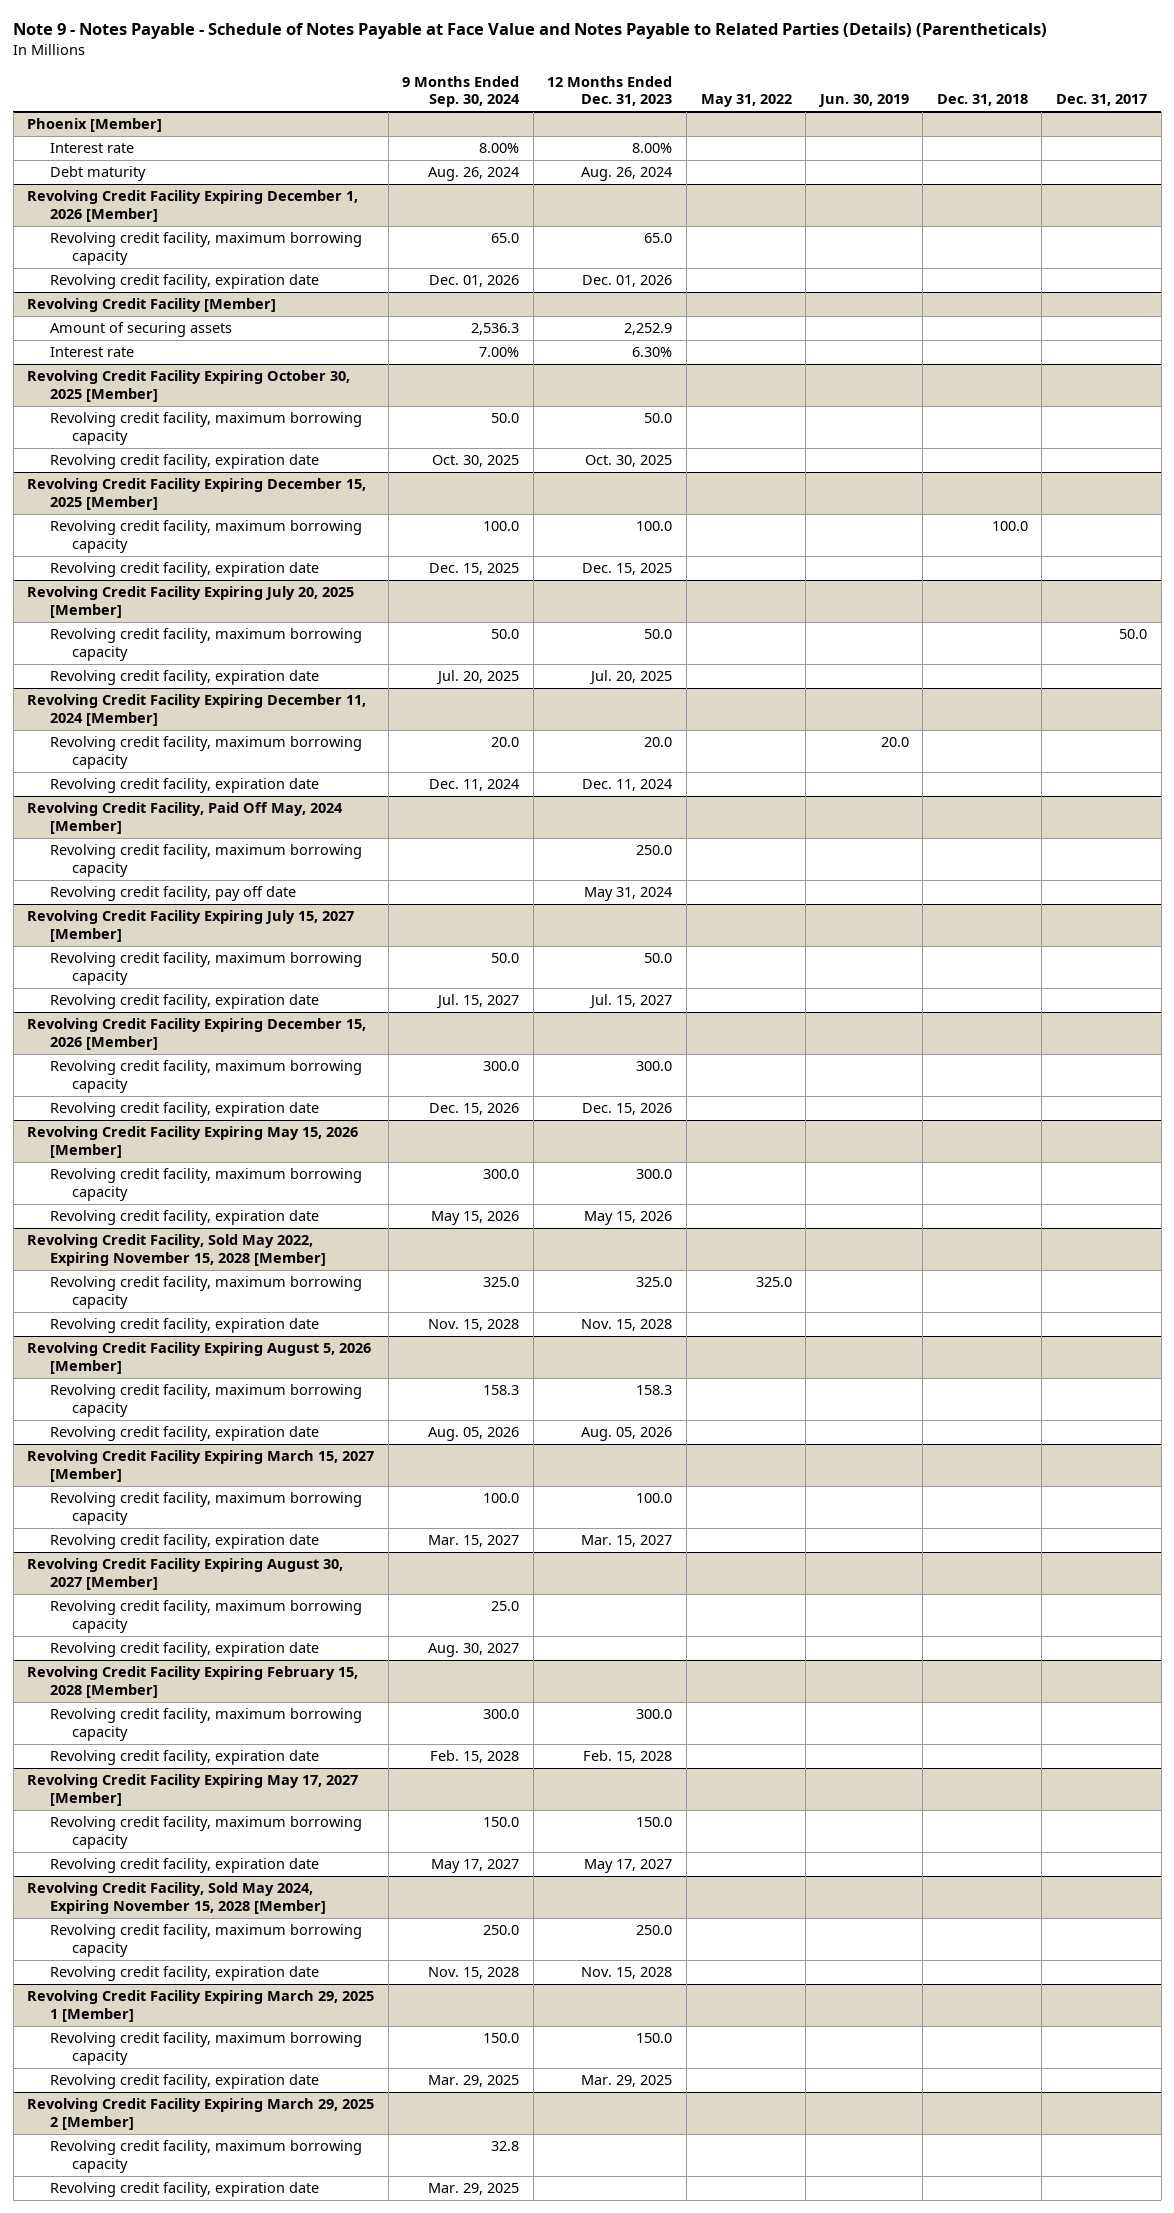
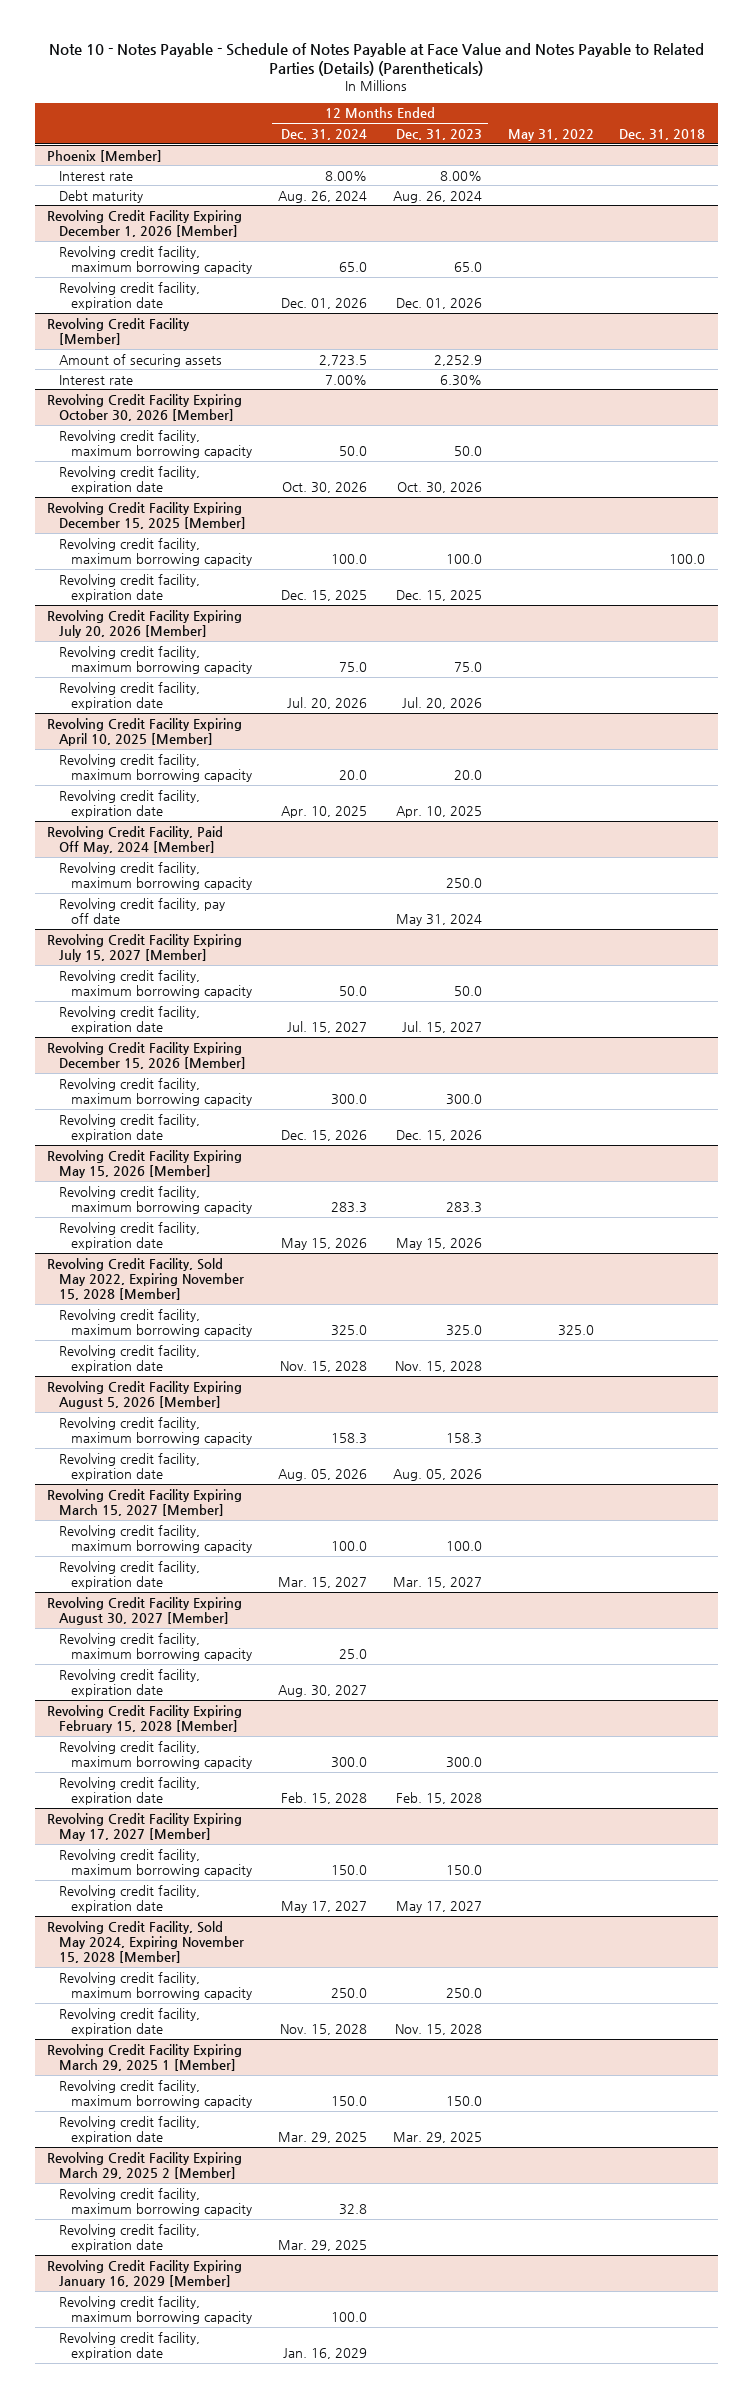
[13,23,1048,40] Note 9 - Notes Payable - Schedule of Notes Payable at Face Value and Notes Payable to Related Parties (Details) (Parentheticals) -> [49,42,705,77] Note 10 - Notes Payable - Schedule of Notes Payable at Face Value and Notes Payable to Related Parties (Details) (Parentheticals)
[402,75,521,108] 9 Months Ended Sep. 30, 2024 -> none
[817,94,909,108] Jun. 30, 2019 -> none
[1056,94,1148,107] Dec. 31, 2017 -> none
none -> [281,128,368,140] Dec. 31, 2024
[27,370,351,402] Revolving Credit Facility Expiring October 30, 2025 [Member] -> [47,393,243,421] Revolving Credit Facility Expiring October 30, 2026 [Member]
[585,455,673,468] Oct. 30, 2025 -> [396,481,482,493] Oct. 30, 2026
[27,694,367,726] Revolving Credit Facility Expiring December 11, 2024 [Member] -> none
[27,586,355,618] Revolving Credit Facility Expiring July 20, 2025 [Member] -> [47,609,243,638] Revolving Credit Facility Expiring July 20, 2026 [Member]
[644,629,673,640] 50.0 -> [453,661,482,672] 75.0
[589,670,673,686] Jul. 20, 2025 -> [401,696,482,709] Jul. 20, 2026
none -> [47,717,243,746] Revolving Credit Facility Expiring April 10, 2025 [Member]
[582,779,673,792] Dec. 11, 2024 -> [395,805,482,818] Apr. 10, 2025
[636,1169,673,1180] 300.0 -> [445,1201,482,1213] 283.3
none -> [47,2259,243,2288] Revolving Credit Facility Expiring January 16, 2029 [Member]
none -> [59,2295,253,2324] Revolving credit facility, maximum borrowing capacity
none -> [59,2331,201,2360] Revolving credit facility, expiration date

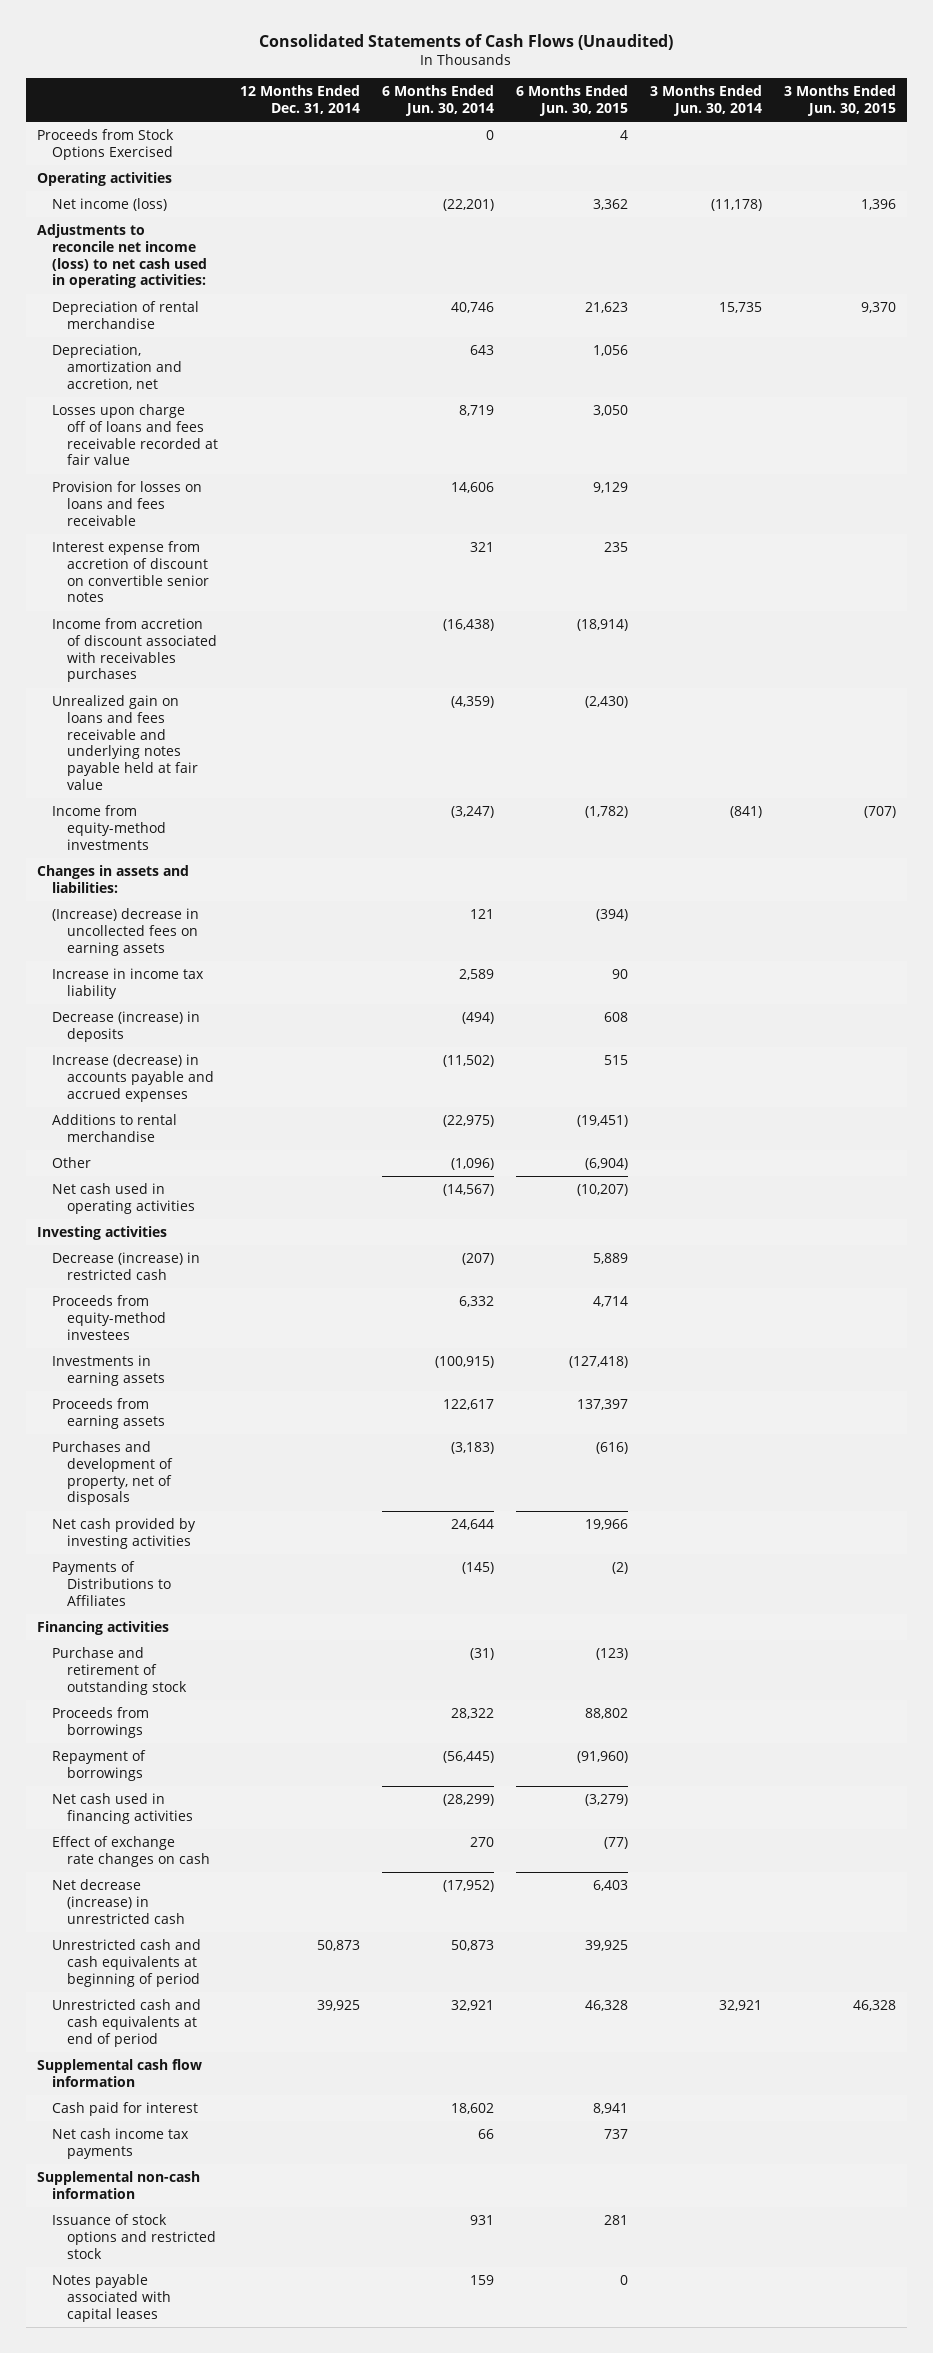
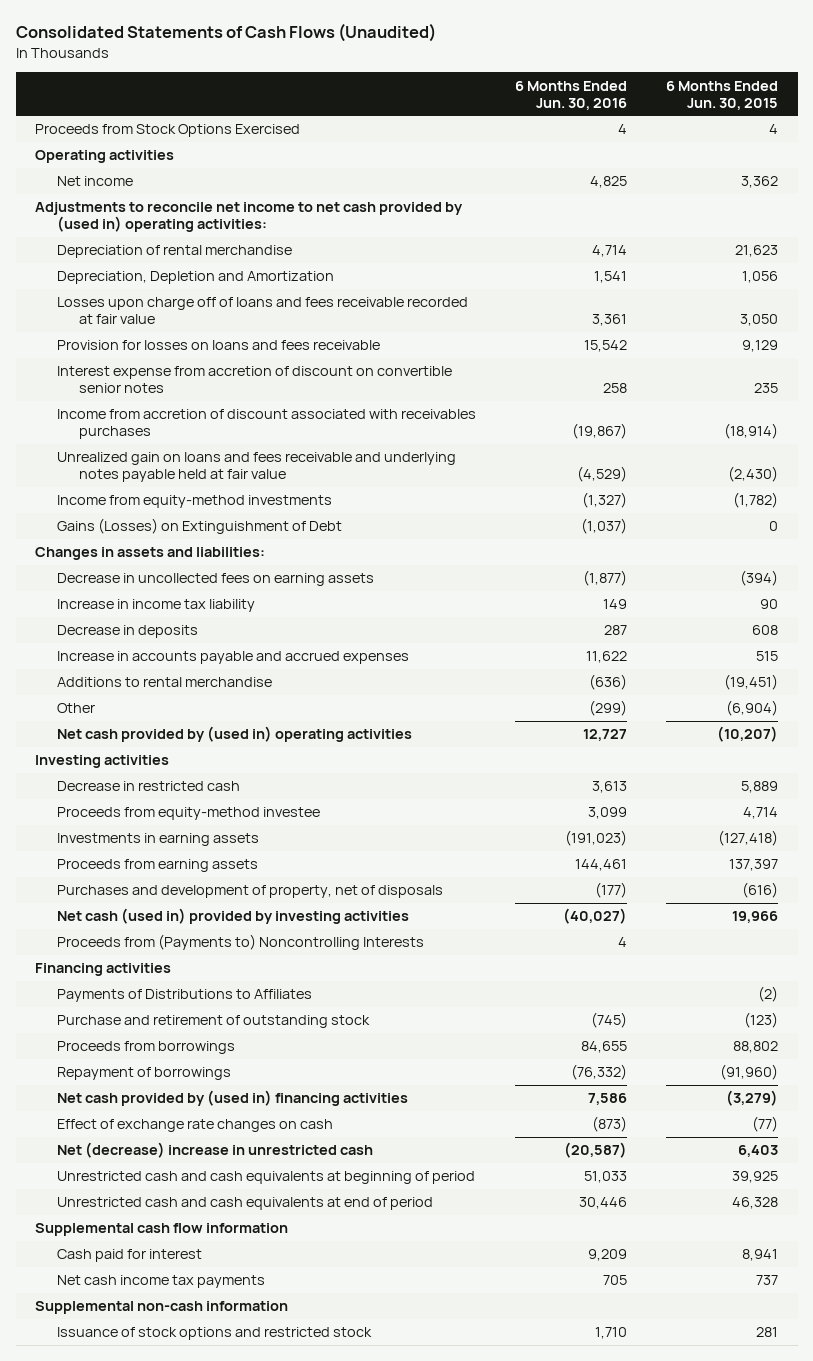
[239,85,360,114] 12 Months Ended Dec. 31, 2014 -> none
[381,85,494,116] 6 Months Ended Jun. 30, 2014 -> none
[649,85,762,116] 3 Months Ended Jun. 30, 2014 -> none
[783,85,896,116] 3 Months Ended Jun. 30, 2015 -> none
none -> [515,80,628,110] 6 Months Ended Jun. 30, 2016
[51,197,167,211] Net income (loss) -> [56,176,133,187] Net income
[36,223,207,289] Adjustments to reconcile net income (loss) to net cash used in operating activities: -> [35,202,464,233] Adjustments to reconcile net income to net cash provided by (used in) operating activities:
[51,343,182,390] Depreciation, amortization and accretion, net -> [56,271,334,285] Depreciation, Depletion and Amortization
none -> [56,518,342,535] Gains (Losses) on Extinguishment of Debt
[51,907,199,956] (Increase) decrease in uncollected fees on earning assets -> [56,573,374,587] Decrease in uncollected fees on earning assets
[51,1010,200,1042] Decrease (increase) in deposits -> [56,625,198,639] Decrease in deposits
[51,1053,214,1102] Increase (decrease) in accounts payable and accrued expenses -> [56,651,409,665] Increase in accounts payable and accrued expenses
[51,1182,195,1214] Net cash used in operating activities -> [56,726,412,743] Net cash provided by (used in) operating activities
[51,1251,200,1280] Decrease (increase) in restricted cash -> [56,781,240,792] Decrease in restricted cash
[51,1294,166,1340] Proceeds from equity-method investees -> [56,807,320,821] Proceeds from equity-method investee
[51,1517,196,1549] Net cash provided by investing activities -> [56,908,409,925] Net cash (used in) provided by investing activities
none -> [56,934,424,951] Proceeds from (Payments to) Noncontrolling Interests
[51,1560,171,1606] Payments of Distributions to Affiliates -> [56,989,312,1003] Payments of Distributions to Affiliates
[51,1792,193,1824] Net cash used in financing activities -> [56,1090,408,1107] Net cash provided by (used in) financing activities
[51,1878,185,1924] Net decrease (increase) in unrestricted cash -> [56,1142,373,1159] Net (decrease) increase in unrestricted cash
[51,2273,171,2322] Notes payable associated with capital leases -> none

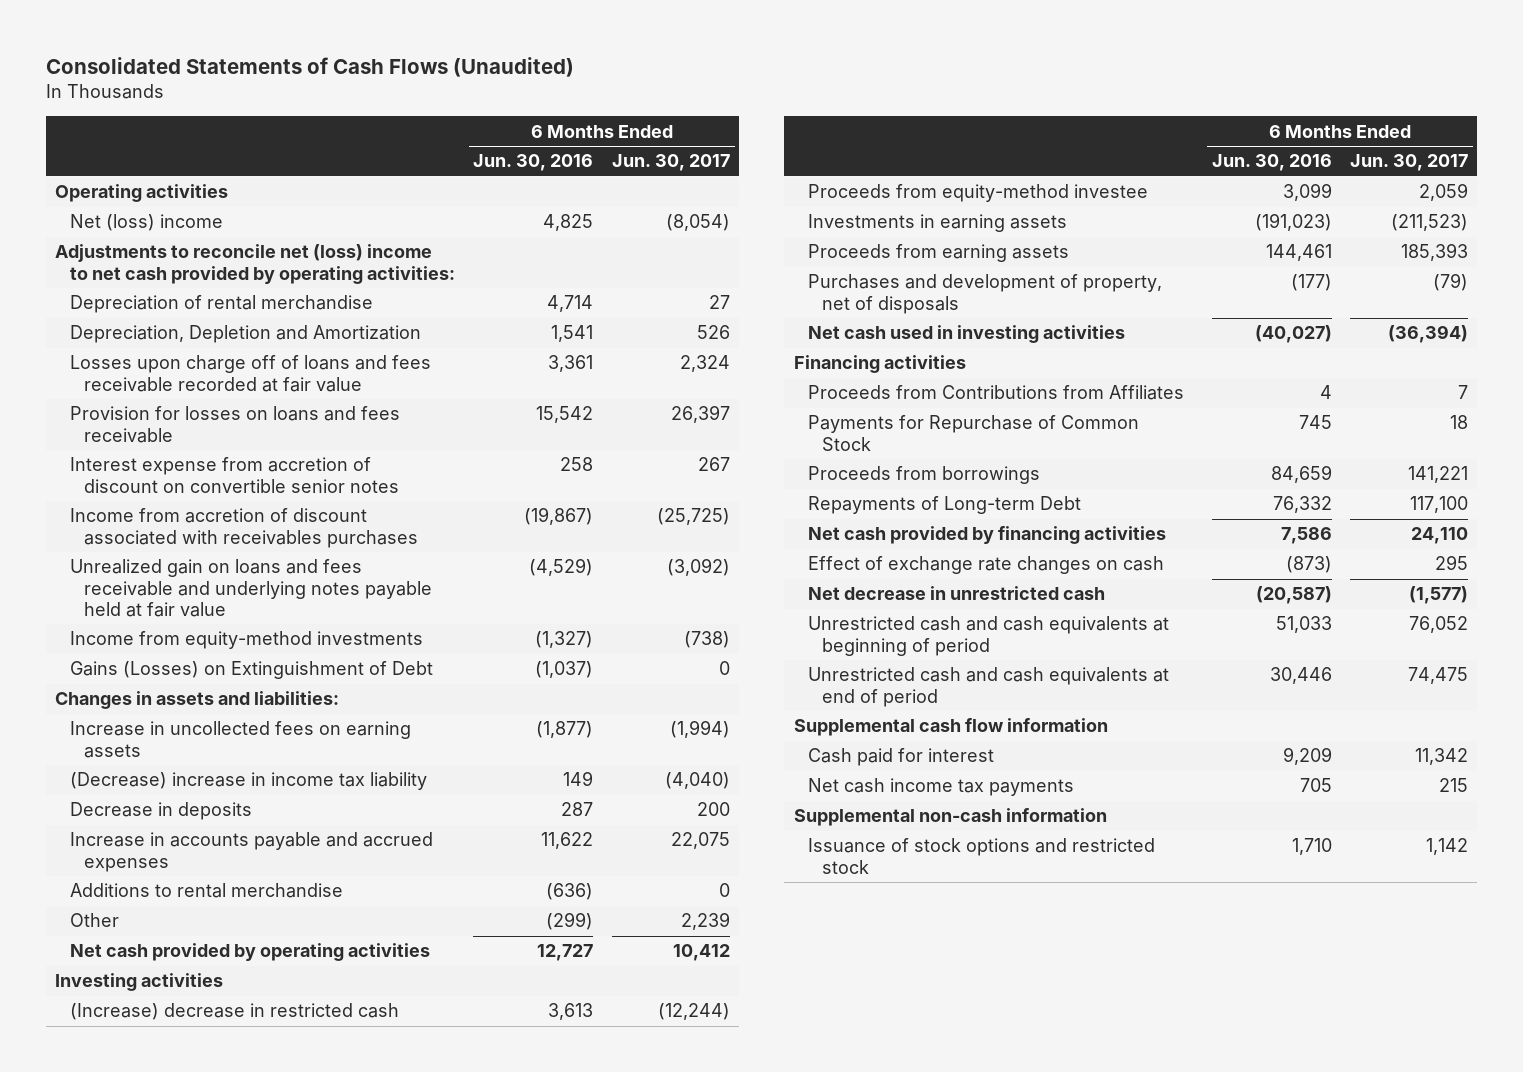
[666,80,779,110] 6 Months Ended Jun. 30, 2015 -> none
none -> [611,154,730,172] Jun. 30, 2017
[35,124,301,138] Proceeds from Stock Options Exercised -> none
[56,176,133,187] Net income -> [69,214,223,232] Net (loss) income
[35,202,464,233] Adjustments to reconcile net income to net cash provided by (used in) operating activities: -> [55,244,455,284] Adjustments to reconcile net (loss) income to net cash provided by operating activities:
[56,573,374,587] Decrease in uncollected fees on earning assets -> [69,721,411,758] Increase in uncollected fees on earning assets
[56,599,255,613] Increase in income tax liability -> [69,772,427,791] (Decrease) increase in income tax liability
[56,726,412,743] Net cash provided by (used in) operating activities -> [69,943,430,962] Net cash provided by operating activities
[56,781,240,792] Decrease in restricted cash -> [69,1003,399,1021] (Increase) decrease in restricted cash
[56,934,424,951] Proceeds from (Payments to) Noncontrolling Interests -> none
[56,908,409,925] Net cash (used in) provided by investing activities -> [807,325,1125,344] Net cash used in investing activities
[56,989,312,1003] Payments of Distributions to Affiliates -> none
none -> [807,385,1184,401] Proceeds from Contributions from Affiliates
[56,1015,370,1029] Purchase and retirement of outstanding stock -> [807,415,1139,451] Payments for Repurchase of Common Stock
[591,1012,628,1029] (745) -> [1298,415,1332,430] 745
[581,1041,628,1054] 84,655 -> [1270,465,1332,484] 84,659
[56,1067,231,1081] Repayment of borrowings -> [807,496,1081,515] Repayments of Long-term Debt
[571,1064,628,1081] (76,332) -> [1272,496,1332,514] 76,332
[56,1090,408,1107] Net cash provided by (used in) financing activities -> [807,526,1166,545] Net cash provided by financing activities
[56,1142,373,1159] Net (decrease) increase in unrestricted cash -> [807,586,1105,601] Net decrease in unrestricted cash

